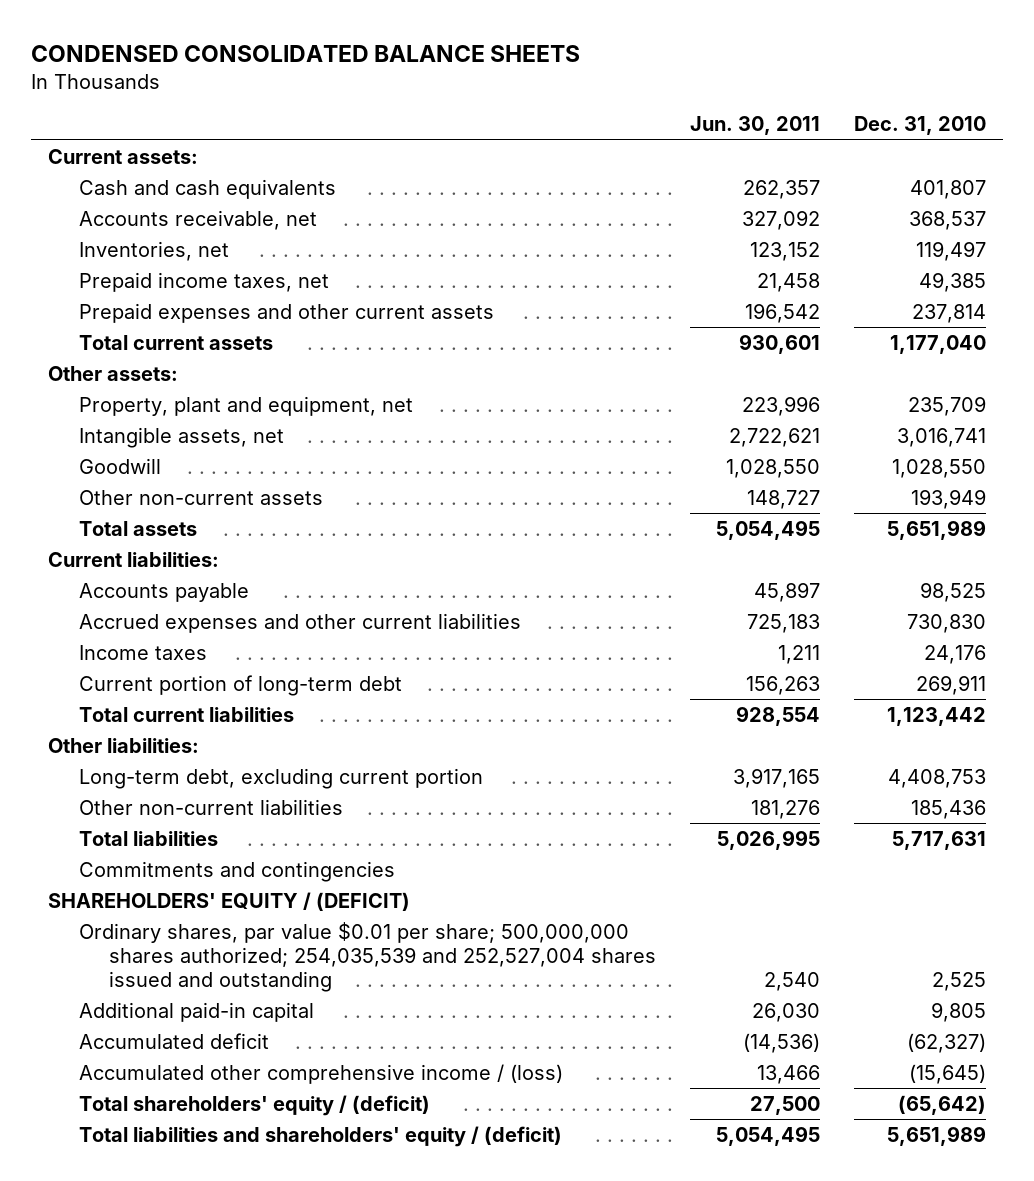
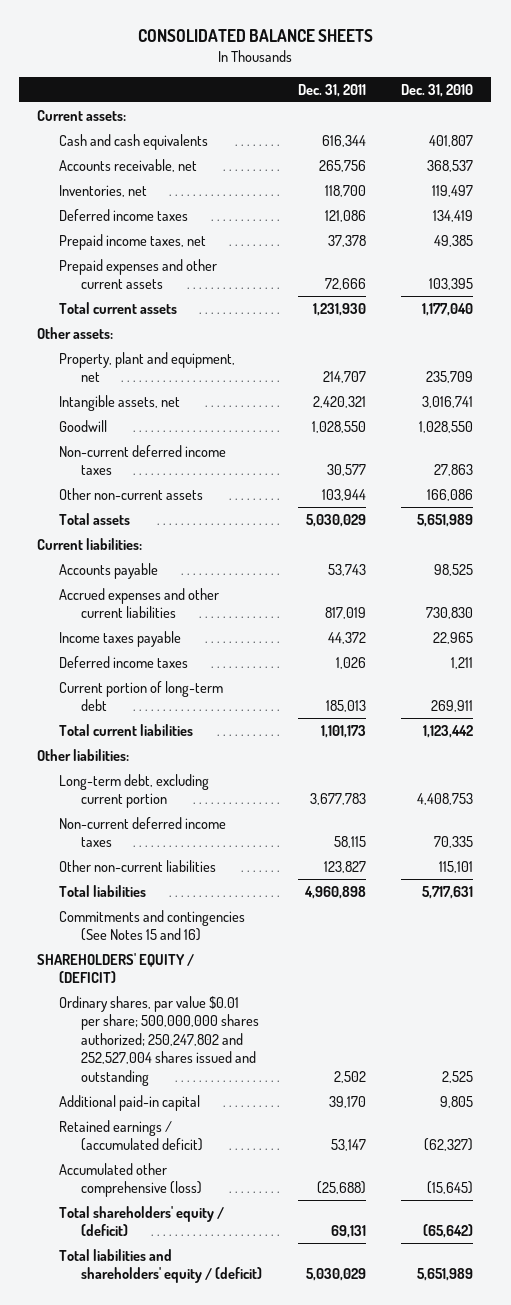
[31,44,581,62] CONDENSED CONSOLIDATED BALANCE SHEETS -> [138,29,374,43] CONSOLIDATED BALANCE SHEETS
[690,116,821,136] Jun. 30, 2011 -> none
none -> [297,83,366,97] Dec. 31, 2011
none -> [59,208,189,221] Deferred income taxes
[912,303,987,323] 237,814 -> [429,278,474,291] 103,395
none -> [59,444,227,476] Non-current deferred income taxes
[911,488,987,509] 193,949 -> [427,488,474,501] 166,086
[78,644,207,660] Income taxes -> [59,630,182,647] Income taxes payable
[924,644,987,664] 24,176 -> [433,631,474,644] 22,965
none -> [59,655,189,668] Deferred income taxes
none -> [59,816,227,848] Non-current deferred income taxes
[911,799,987,819] 185,436 -> [439,860,474,873] 115,101
[78,860,395,882] Commitments and contingencies -> [59,909,246,942] Commitments and contingencies (See Notes 15 and 16)
[78,921,656,993] Ordinary shares, par value $0.01 per share; 500,000,000 shares authorized; 254,035,539 and 252,527,004 shares issued and outstanding -> [59,995,260,1086] Ordinary shares, par value $0.01 per share; 500,000,000 shares authorized; 250,247,802 and 252,527,004 shares issued and outstanding
[78,1032,269,1049] Accumulated deficit -> [59,1119,204,1152] Retained earnings / (accumulated deficit)
[78,1063,563,1084] Accumulated other comprehensive income / (loss) -> [59,1162,203,1198] Accumulated other comprehensive (loss)

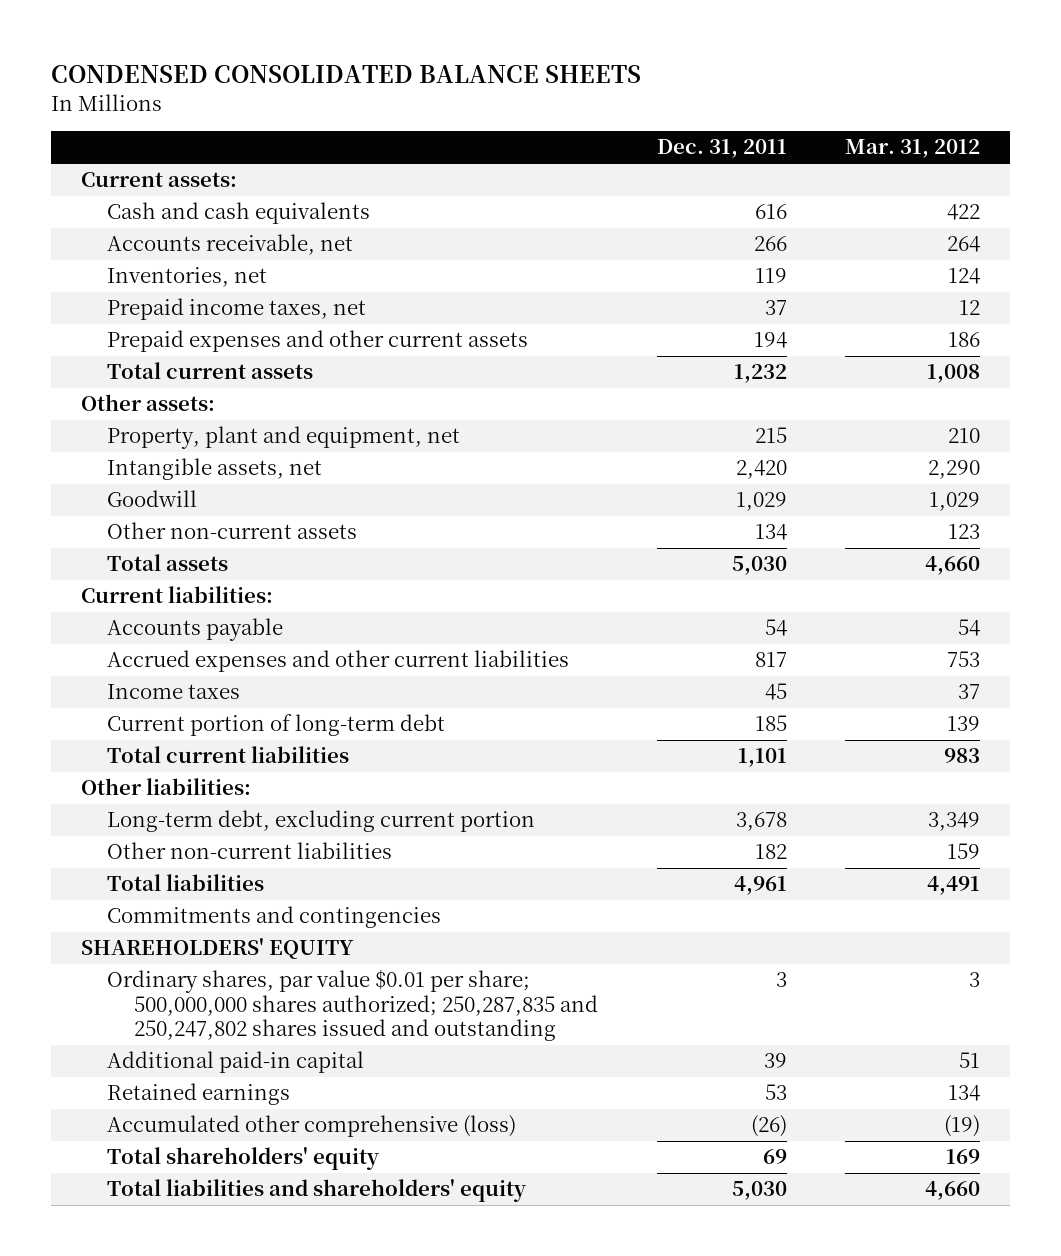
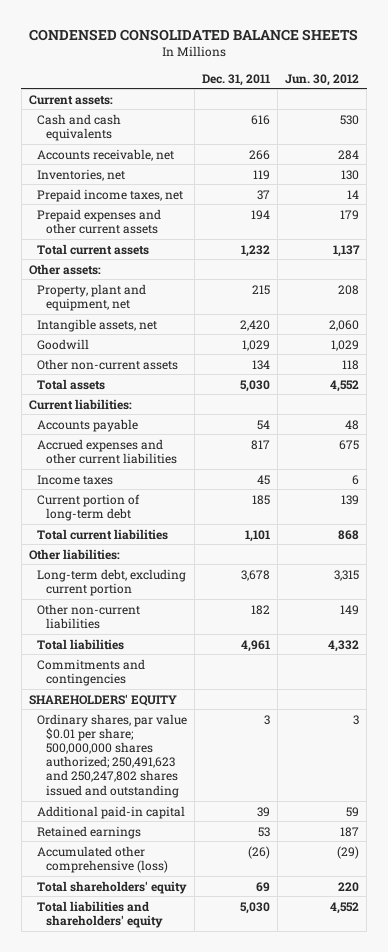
[845,139,981,159] Mar. 31, 2012 -> none
none -> [285,73,360,86] Jun. 30, 2012
[107,969,598,1041] Ordinary shares, par value $0.01 per share; 500,000,000 shares authorized; 250,287,835 and 250,247,802 shares issued and outstanding -> [37,713,188,798] Ordinary shares, par value $0.01 per share; 500,000,000 shares authorized; 250,491,623 and 250,247,802 shares issued and outstanding

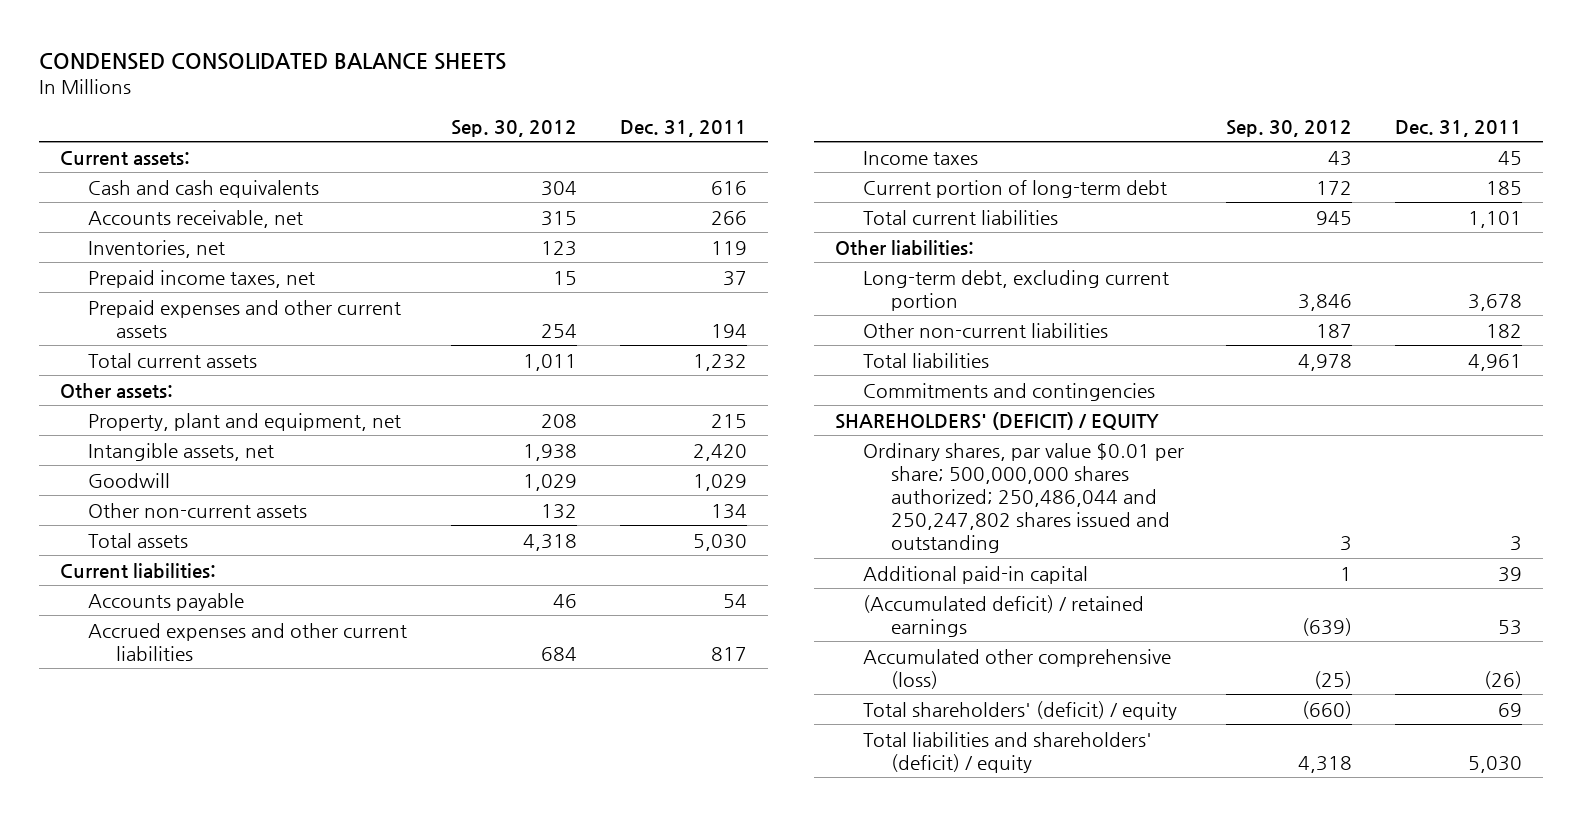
[285,73,360,86] Jun. 30, 2012 -> none
none -> [451,119,578,137] Sep. 30, 2012
[28,693,177,706] SHAREHOLDERS' EQUITY -> [835,411,1160,430] SHAREHOLDERS' (DEFICIT) / EQUITY
[37,713,188,798] Ordinary shares, par value $0.01 per share; 500,000,000 shares authorized; 250,491,623 and 250,247,802 shares issued and outstanding -> [863,442,1185,554] Ordinary shares, par value $0.01 per share; 500,000,000 shares authorized; 250,486,044 and 250,247,802 shares issued and outstanding
[37,825,142,839] Retained earnings -> [863,594,1145,637] (Accumulated deficit) / retained earnings
[37,880,188,894] Total shareholders' equity -> [863,700,1178,720] Total shareholders' (deficit) / equity
[37,900,163,928] Total liabilities and shareholders' equity -> [863,731,1153,773] Total liabilities and shareholders' (deficit) / equity

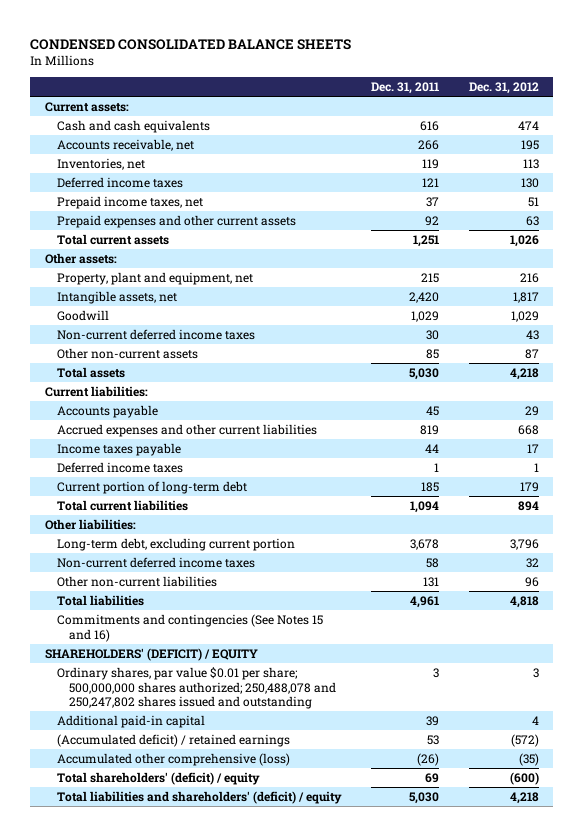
[451,119,578,137] Sep. 30, 2012 -> none
none -> [468,81,539,94] Dec. 31, 2012
none -> [56,176,183,188] Deferred income taxes
[710,323,747,338] 194 -> [425,215,440,226] 92
[692,353,747,371] 1,232 -> [413,234,440,247] 1,251
none -> [56,328,255,340] Non-current deferred income taxes
[710,503,747,519] 134 -> [426,348,440,359] 85
[722,593,747,608] 54 -> [426,405,440,416] 45
[710,646,747,661] 817 -> [420,424,440,435] 819
[863,150,979,165] Income taxes -> [56,442,181,456] Income taxes payable
[1497,150,1522,165] 45 -> [425,443,440,453] 44
none -> [56,461,183,473] Deferred income taxes
[1467,210,1522,228] 1,101 -> [410,500,440,513] 1,094
none -> [56,556,255,568] Non-current deferred income taxes
[1485,323,1522,338] 182 -> [423,576,440,587] 131
[863,382,1156,401] Commitments and contingencies -> [56,613,323,642] Commitments and contingencies (See Notes 15 and 16)
[863,442,1185,554] Ordinary shares, par value $0.01 per share; 500,000,000 shares authorized; 250,486,044 and 250,247,802 shares issued and outstanding -> [56,666,336,710] Ordinary shares, par value $0.01 per share; 500,000,000 shares authorized; 250,488,078 and 250,247,802 shares issued and outstanding

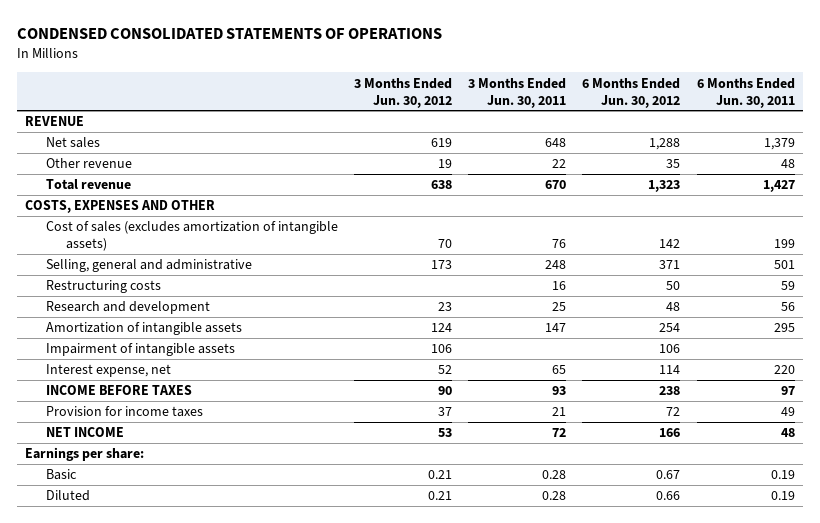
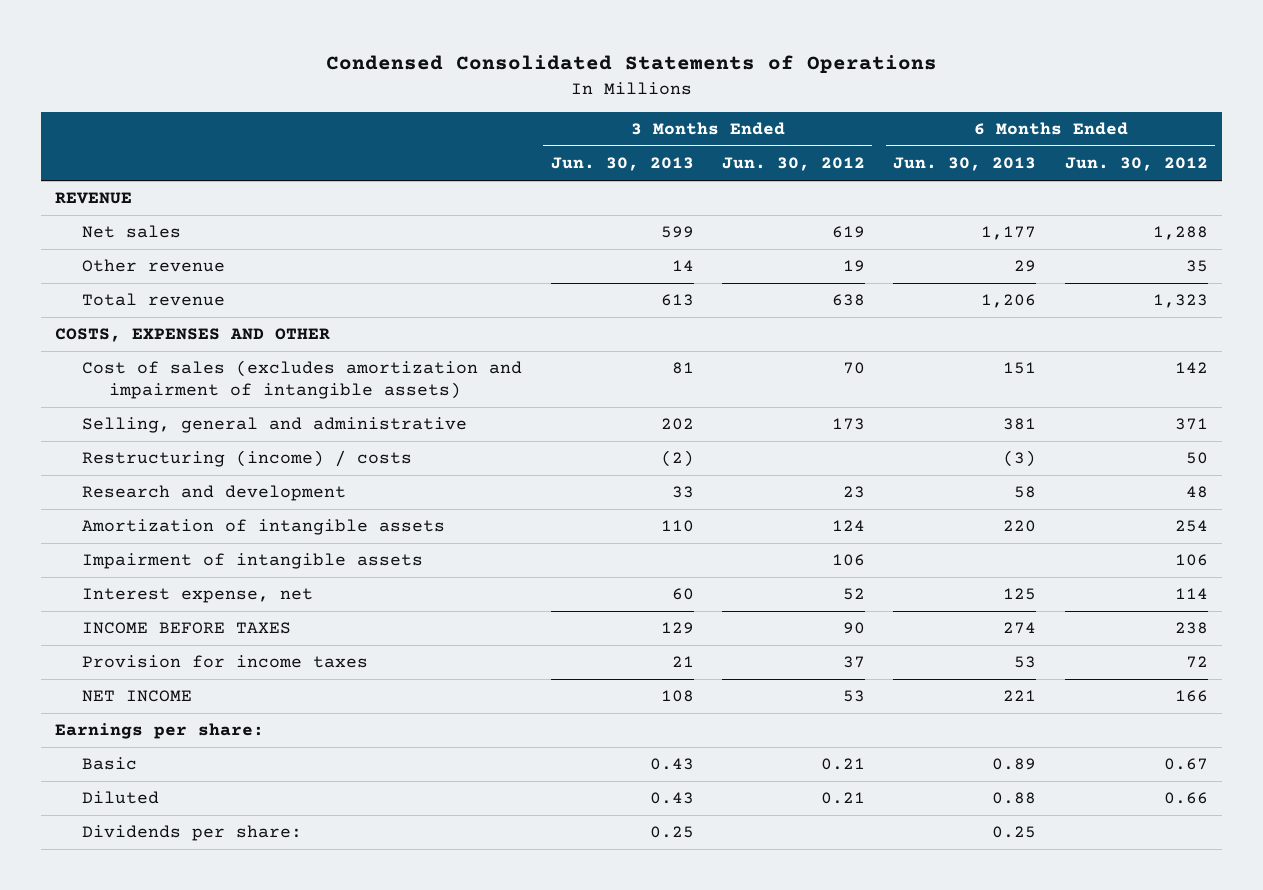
[17,28,443,40] CONDENSED CONSOLIDATED STATEMENTS OF OPERATIONS -> [325,55,937,74] Condensed Consolidated Statements of Operations
[468,77,567,108] 3 Months Ended Jun. 30, 2011 -> none
[696,77,795,108] 6 Months Ended Jun. 30, 2011 -> none
none -> [550,157,694,172] Jun. 30, 2013
none -> [893,157,1037,172] Jun. 30, 2013
[45,221,338,252] Cost of sales (excludes amortization of intangible assets) -> [82,360,523,400] Cost of sales (excludes amortization and impairment of intangible assets)
[45,280,161,294] Restructuring costs -> [82,450,413,468] Restructuring (income) / costs
none -> [82,825,303,842] Dividends per share:

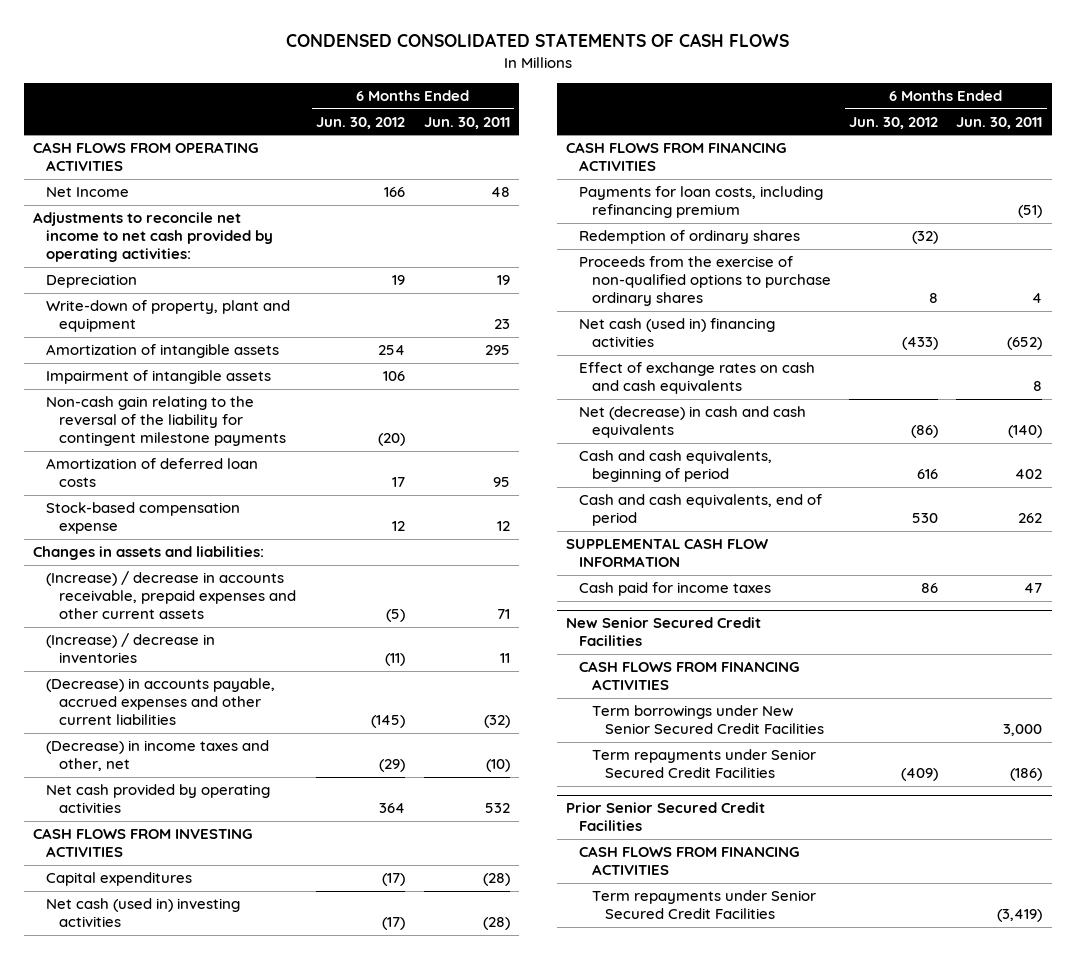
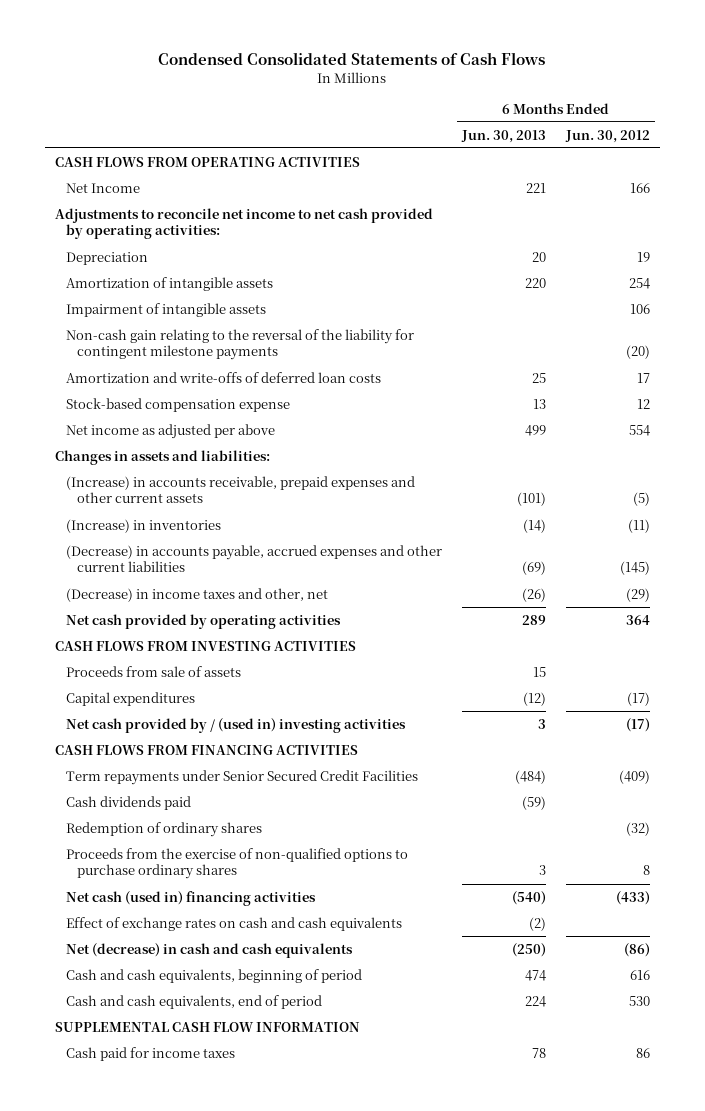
[285,33,789,48] CONDENSED CONSOLIDATED STATEMENTS OF CASH FLOWS -> [158,52,546,66] Condensed Consolidated Statements of Cash Flows
[423,116,510,129] Jun. 30, 2011 -> none
none -> [460,129,546,143] Jun. 30, 2013
[45,300,290,333] Write-down of property, plant and equipment -> none
[45,458,258,488] Amortization of deferred loan costs -> [66,371,382,383] Amortization and write-offs of deferred loan costs
none -> [66,423,276,439] Net income as adjusted per above
[45,571,297,620] (Increase) / decrease in accounts receivable, prepaid expenses and other current assets -> [66,475,416,504] (Increase) in accounts receivable, prepaid expenses and other current assets
[45,633,215,664] (Increase) / decrease in inventories -> [66,518,222,533] (Increase) in inventories
none -> [66,665,242,677] Proceeds from sale of assets
[45,898,240,928] Net cash (used in) investing activities -> [66,717,407,733] Net cash provided by / (used in) investing activities
[578,186,823,219] Payments for loan costs, including refinancing premium -> none
none -> [66,769,419,785] Term repayments under Senior Secured Credit Facilities
none -> [66,795,192,810] Cash dividends paid
[565,617,761,647] New Senior Secured Credit Facilities -> none
[578,661,799,691] CASH FLOWS FROM FINANCING ACTIVITIES -> none
[592,705,825,735] Term borrowings under New Senior Secured Credit Facilities -> none
[592,749,817,779] Term repayments under Senior Secured Credit Facilities -> none
[565,802,765,832] Prior Senior Secured Credit Facilities -> none
[578,846,799,876] CASH FLOWS FROM FINANCING ACTIVITIES -> none
[592,890,817,920] Term repayments under Senior Secured Credit Facilities -> none

